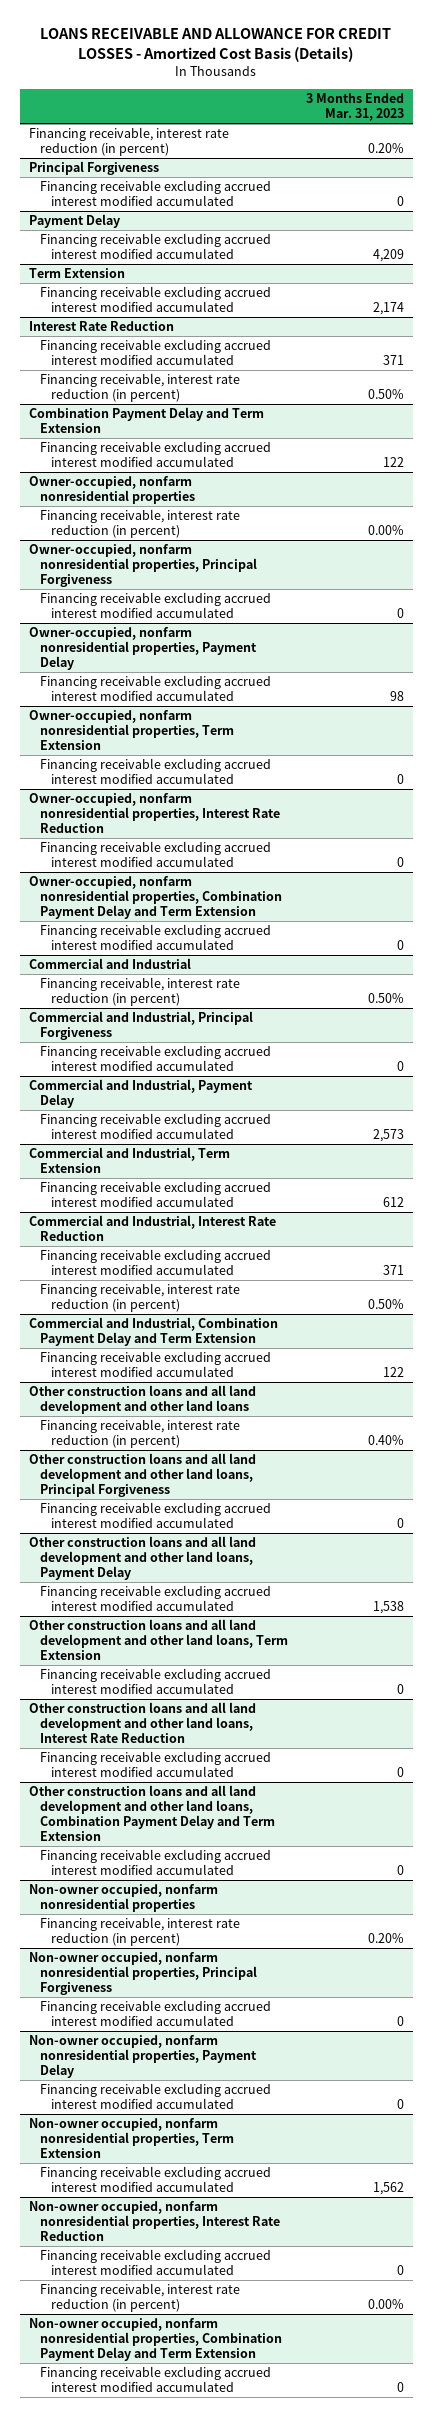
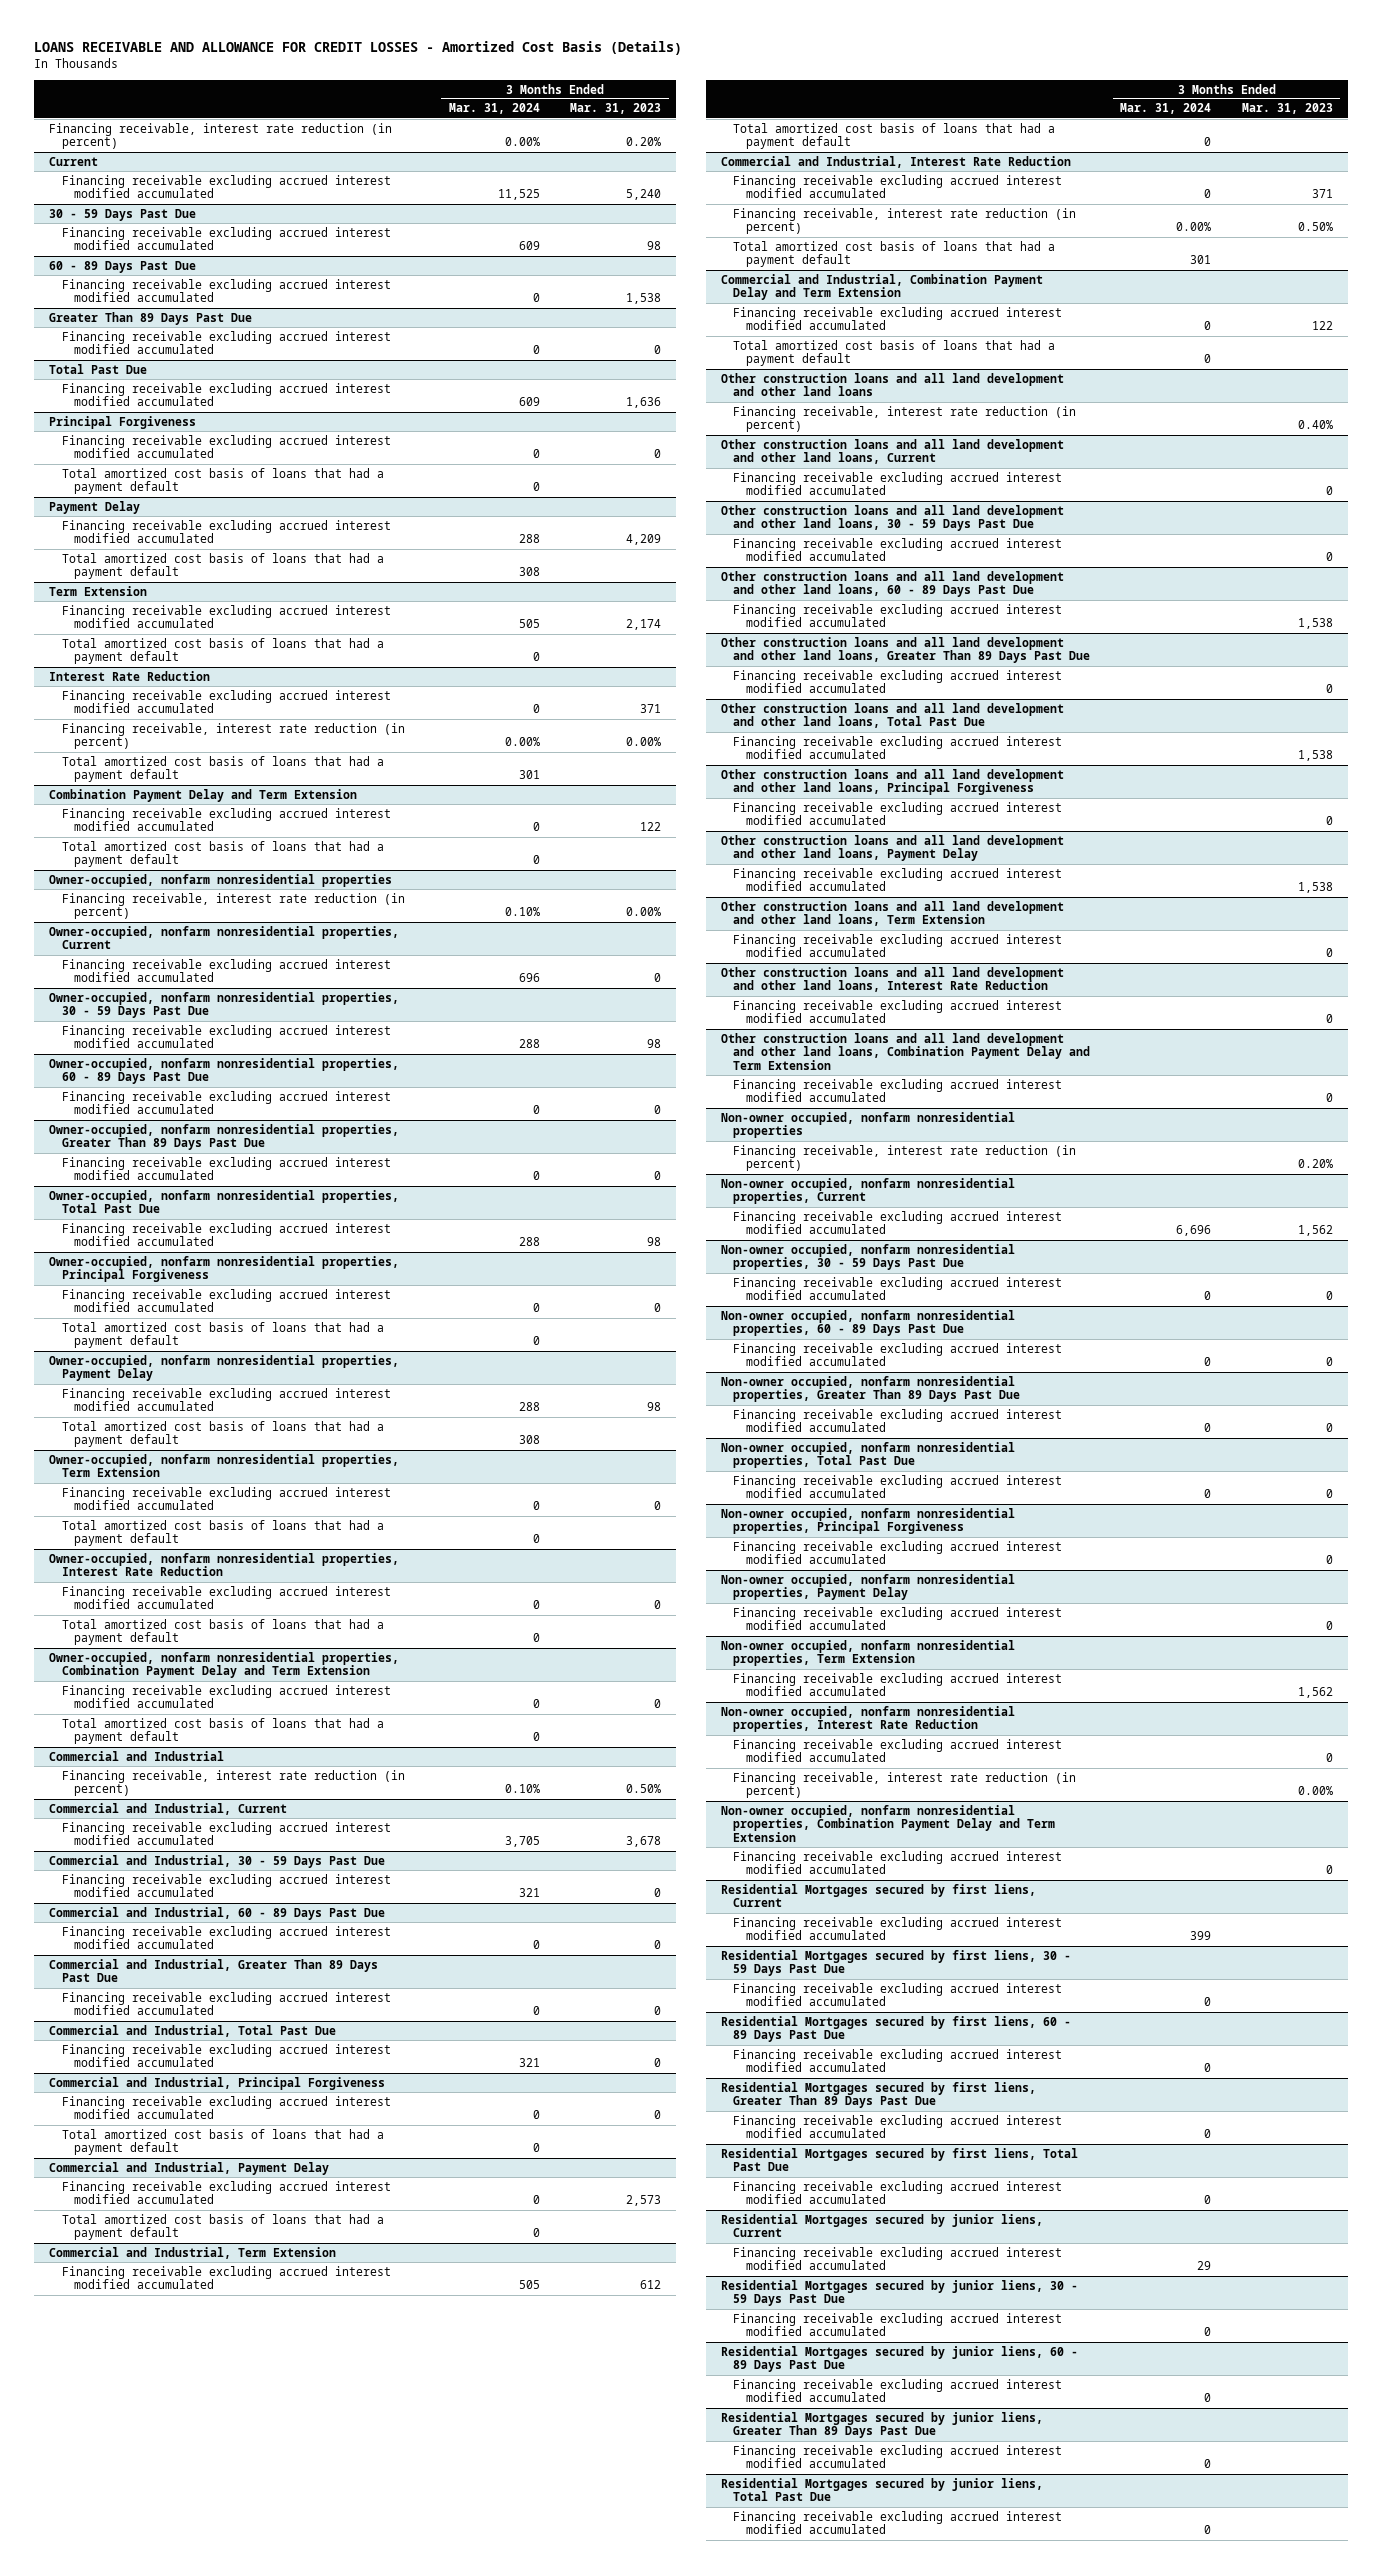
none -> [448,103,540,115] Mar. 31, 2024
none -> [49,156,99,166] Current
none -> [61,174,391,199] Financing receivable excluding accrued interest modified accumulated
none -> [49,208,197,221] 30 - 59 Days Past Due
none -> [61,226,391,251] Financing receivable excluding accrued interest modified accumulated
none -> [49,260,197,273] 60 - 89 Days Past Due
none -> [61,278,391,303] Financing receivable excluding accrued interest modified accumulated
none -> [49,311,253,325] Greater Than 89 Days Past Due
none -> [61,330,391,355] Financing receivable excluding accrued interest modified accumulated
none -> [49,363,148,374] Total Past Due
none -> [61,382,391,407] Financing receivable excluding accrued interest modified accumulated
none -> [61,467,384,495] Total amortized cost basis of loans that had a payment default
none -> [61,552,384,580] Total amortized cost basis of loans that had a payment default
none -> [61,637,384,665] Total amortized cost basis of loans that had a payment default
[367,389,404,400] 0.50% -> [626,737,662,747] 0.00%
none -> [61,755,384,783] Total amortized cost basis of loans that had a payment default
none -> [61,840,384,868] Total amortized cost basis of loans that had a payment default
none -> [49,925,400,950] Owner-occupied, nonfarm nonresidential properties, Current
none -> [61,958,391,983] Financing receivable excluding accrued interest modified accumulated
none -> [49,991,400,1019] Owner-occupied, nonfarm nonresidential properties, 30 - 59 Days Past Due
none -> [61,1024,391,1049] Financing receivable excluding accrued interest modified accumulated
none -> [49,1057,400,1085] Owner-occupied, nonfarm nonresidential properties, 60 - 89 Days Past Due
none -> [61,1090,391,1115] Financing receivable excluding accrued interest modified accumulated
none -> [49,1123,400,1151] Owner-occupied, nonfarm nonresidential properties, Greater Than 89 Days Past Due
none -> [61,1156,391,1181] Financing receivable excluding accrued interest modified accumulated
none -> [49,1189,400,1214] Owner-occupied, nonfarm nonresidential properties, Total Past Due
none -> [61,1222,391,1247] Financing receivable excluding accrued interest modified accumulated
none -> [61,1321,384,1349] Total amortized cost basis of loans that had a payment default
none -> [61,1420,384,1448] Total amortized cost basis of loans that had a payment default
none -> [61,1519,384,1547] Total amortized cost basis of loans that had a payment default
none -> [61,1618,384,1646] Total amortized cost basis of loans that had a payment default
none -> [61,1717,384,1745] Total amortized cost basis of loans that had a payment default
none -> [49,1802,288,1815] Commercial and Industrial, Current
none -> [61,1821,391,1846] Financing receivable excluding accrued interest modified accumulated
none -> [49,1854,386,1868] Commercial and Industrial, 30 - 59 Days Past Due
none -> [61,1873,391,1898] Financing receivable excluding accrued interest modified accumulated
none -> [49,1906,386,1920] Commercial and Industrial, 60 - 89 Days Past Due
none -> [61,1925,391,1950] Financing receivable excluding accrued interest modified accumulated
none -> [49,1958,379,1983] Commercial and Industrial, Greater Than 89 Days Past Due
none -> [61,1991,391,2016] Financing receivable excluding accrued interest modified accumulated
none -> [49,2024,337,2037] Commercial and Industrial, Total Past Due
none -> [61,2043,391,2068] Financing receivable excluding accrued interest modified accumulated
none -> [61,2128,384,2156] Total amortized cost basis of loans that had a payment default
none -> [61,2213,384,2241] Total amortized cost basis of loans that had a payment default
none -> [733,122,1056,150] Total amortized cost basis of loans that had a payment default
none -> [733,240,1056,268] Total amortized cost basis of loans that had a payment default
none -> [733,339,1056,367] Total amortized cost basis of loans that had a payment default
none -> [720,438,1064,465] Other construction loans and all land development and other land loans, Current
none -> [733,471,1063,496] Financing receivable excluding accrued interest modified accumulated
none -> [720,504,1064,532] Other construction loans and all land development and other land loans, 30 - 59 Days Past Due
none -> [733,537,1063,562] Financing receivable excluding accrued interest modified accumulated
none -> [720,570,1064,598] Other construction loans and all land development and other land loans, 60 - 89 Days Past Due
none -> [733,603,1063,628] Financing receivable excluding accrued interest modified accumulated
none -> [720,636,1091,664] Other construction loans and all land development and other land loans, Greater Than 89 Days Past Due
none -> [733,669,1063,694] Financing receivable excluding accrued interest modified accumulated
none -> [720,702,1064,729] Other construction loans and all land development and other land loans, Total Past Due
none -> [733,735,1063,760] Financing receivable excluding accrued interest modified accumulated
none -> [720,1177,1015,1205] Non-owner occupied, nonfarm nonresidential properties, Current
none -> [733,1210,1063,1235] Financing receivable excluding accrued interest modified accumulated
none -> [720,1243,1015,1271] Non-owner occupied, nonfarm nonresidential properties, 30 - 59 Days Past Due
none -> [733,1276,1063,1301] Financing receivable excluding accrued interest modified accumulated
none -> [720,1309,1015,1337] Non-owner occupied, nonfarm nonresidential properties, 60 - 89 Days Past Due
none -> [733,1342,1063,1367] Financing receivable excluding accrued interest modified accumulated
none -> [720,1375,1021,1403] Non-owner occupied, nonfarm nonresidential properties, Greater Than 89 Days Past Due
none -> [733,1408,1063,1433] Financing receivable excluding accrued interest modified accumulated
none -> [720,1441,1015,1469] Non-owner occupied, nonfarm nonresidential properties, Total Past Due
none -> [733,1474,1063,1499] Financing receivable excluding accrued interest modified accumulated
none -> [720,1883,1036,1908] Residential Mortgages secured by first liens, Current
none -> [733,1916,1063,1941] Financing receivable excluding accrued interest modified accumulated
none -> [720,1949,1071,1977] Residential Mortgages secured by first liens, 30 - 59 Days Past Due
none -> [733,1982,1063,2007] Financing receivable excluding accrued interest modified accumulated
none -> [720,2015,1071,2043] Residential Mortgages secured by first liens, 60 - 89 Days Past Due
none -> [733,2048,1063,2073] Financing receivable excluding accrued interest modified accumulated
none -> [720,2081,1036,2109] Residential Mortgages secured by first liens, Greater Than 89 Days Past Due
none -> [733,2114,1063,2139] Financing receivable excluding accrued interest modified accumulated
none -> [720,2147,1078,2172] Residential Mortgages secured by first liens, Total Past Due
none -> [733,2180,1063,2205] Financing receivable excluding accrued interest modified accumulated
none -> [720,2213,1043,2238] Residential Mortgages secured by junior liens, Current
none -> [733,2246,1063,2271] Financing receivable excluding accrued interest modified accumulated
none -> [720,2279,1078,2307] Residential Mortgages secured by junior liens, 30 - 59 Days Past Due
none -> [733,2312,1063,2337] Financing receivable excluding accrued interest modified accumulated
none -> [720,2345,1078,2373] Residential Mortgages secured by junior liens, 60 - 89 Days Past Due
none -> [733,2378,1063,2403] Financing receivable excluding accrued interest modified accumulated
none -> [720,2411,1043,2439] Residential Mortgages secured by junior liens, Greater Than 89 Days Past Due
none -> [733,2444,1063,2469] Financing receivable excluding accrued interest modified accumulated
none -> [720,2477,1043,2502] Residential Mortgages secured by junior liens, Total Past Due
none -> [733,2510,1063,2535] Financing receivable excluding accrued interest modified accumulated

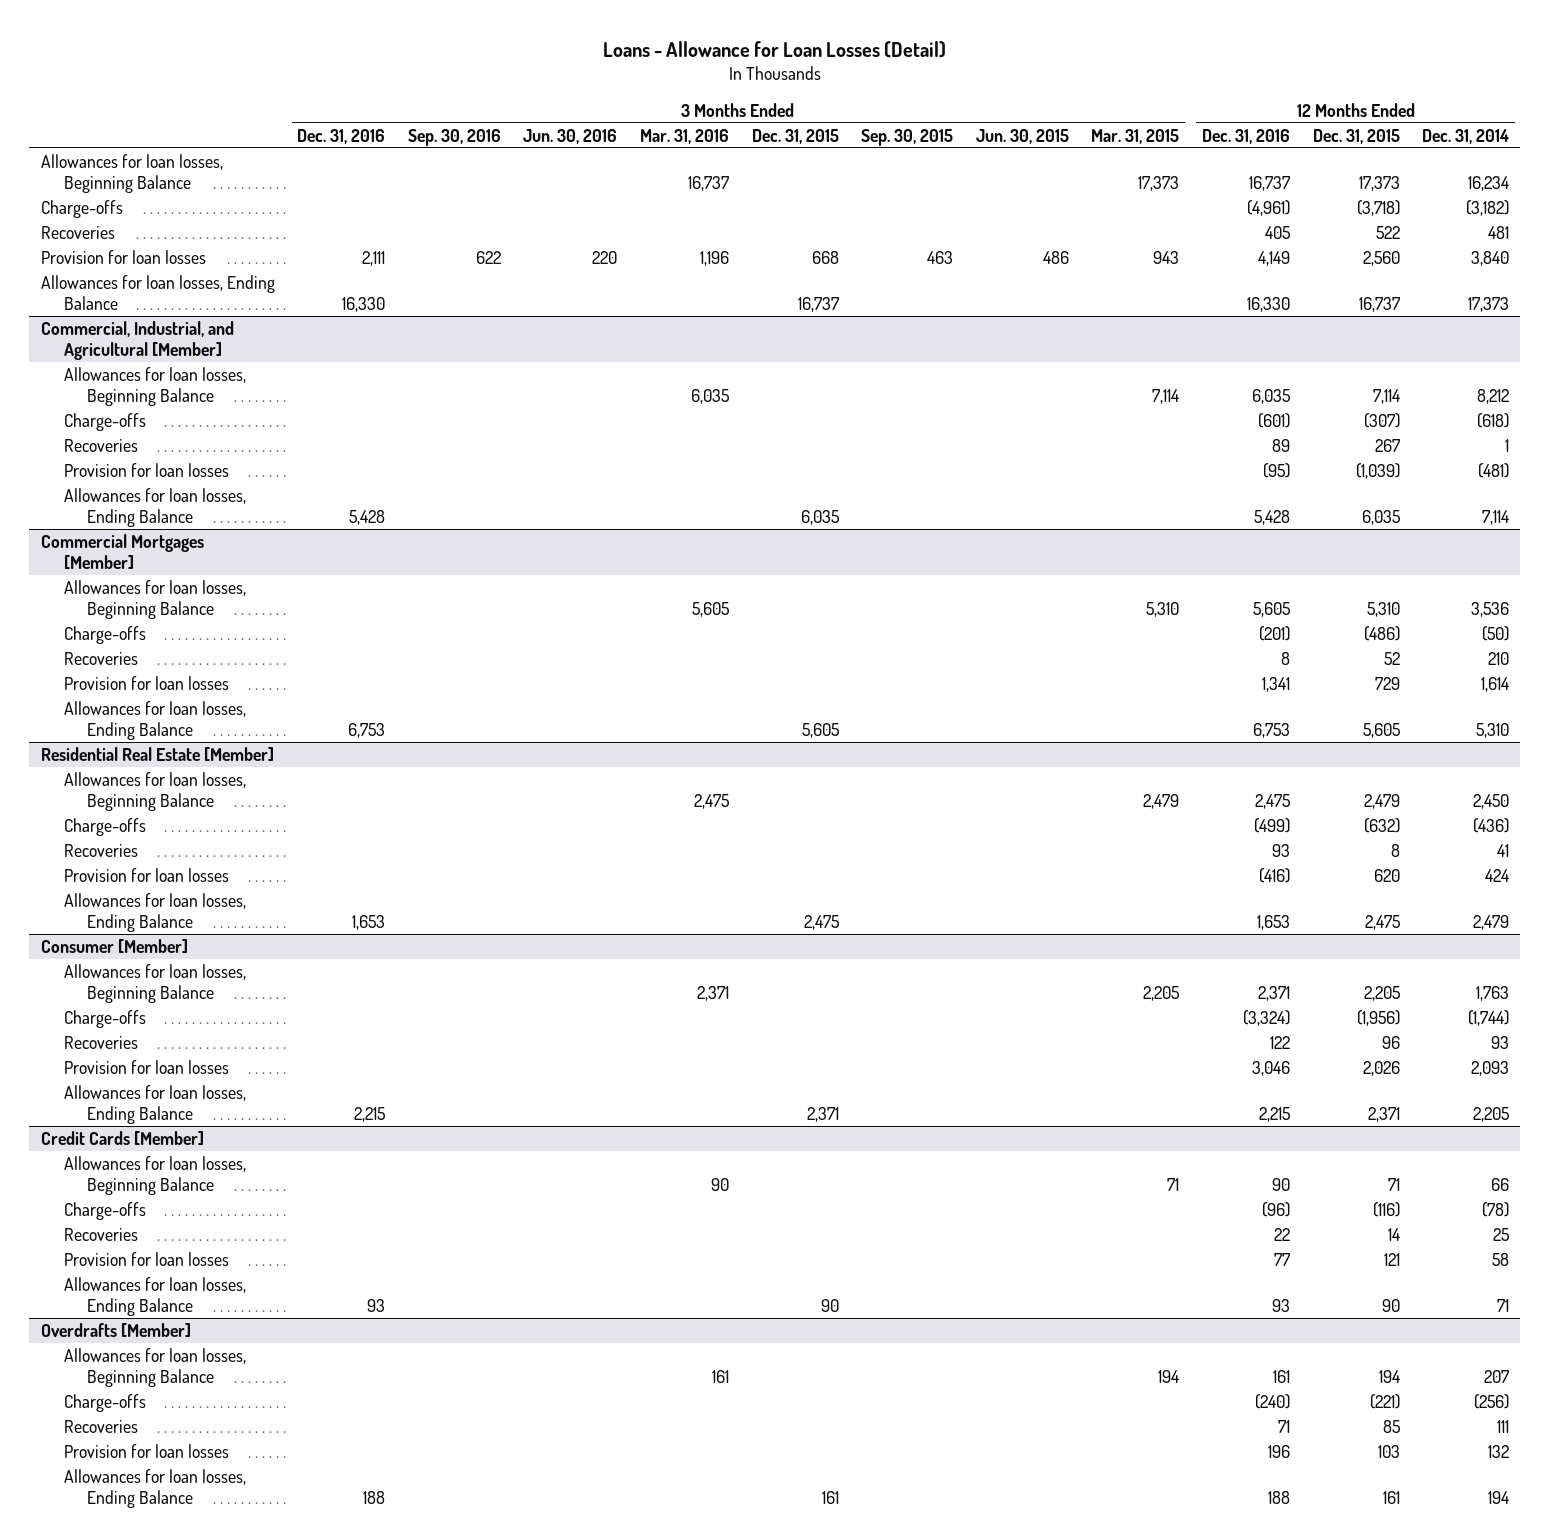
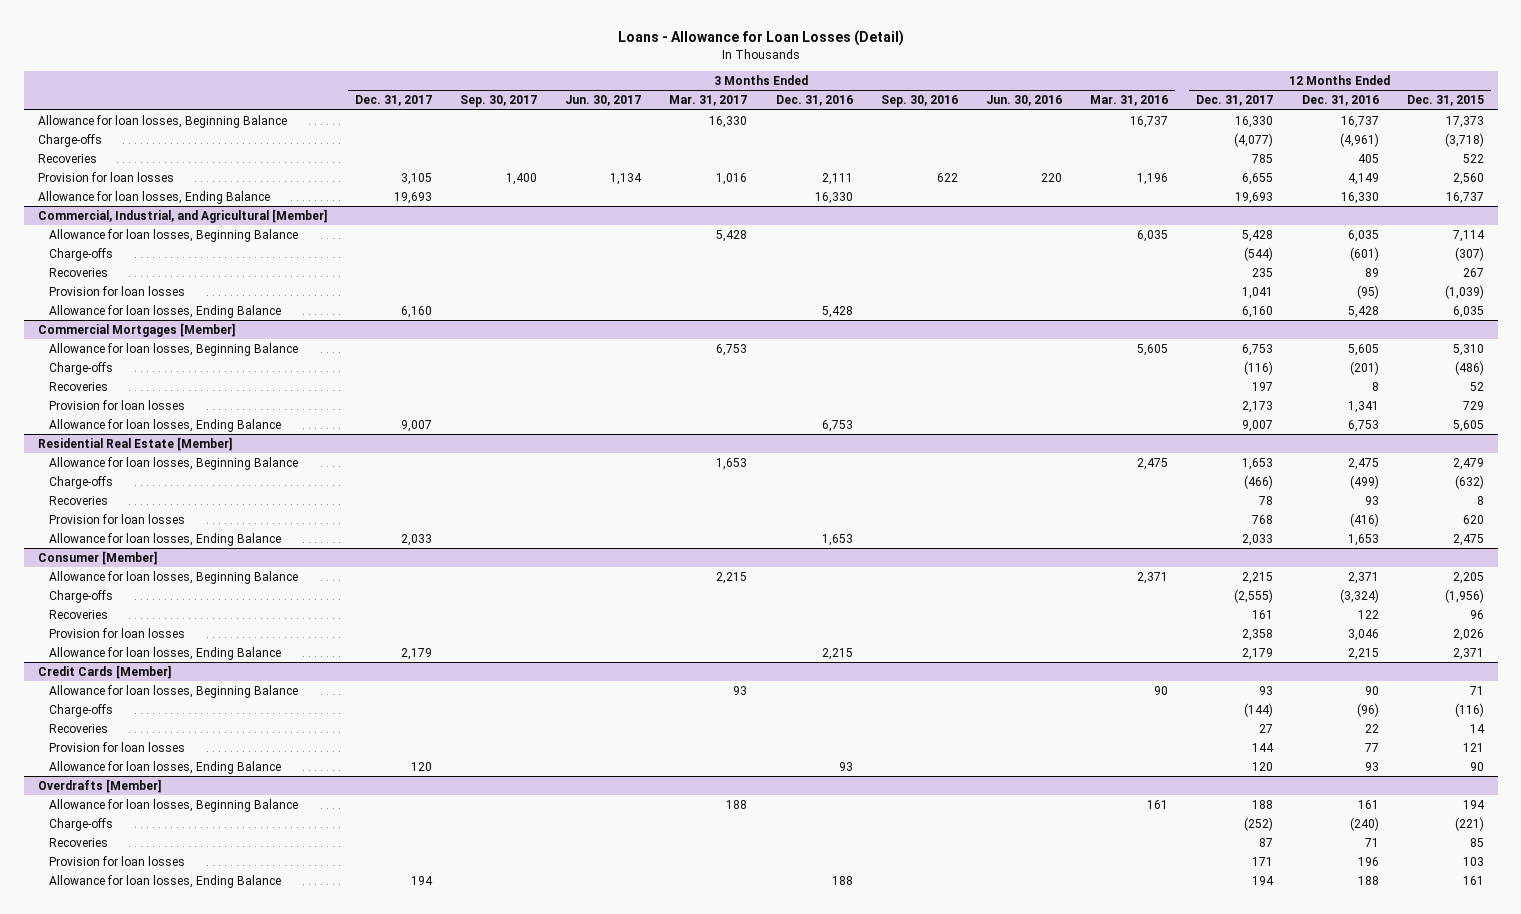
[751,128,839,144] Dec. 31, 2015 -> none
[861,128,954,146] Sep. 30, 2015 -> none
[975,128,1069,144] Jun. 30, 2015 -> none
[1091,128,1180,144] Mar. 31, 2015 -> none
[1422,128,1510,144] Dec. 31, 2014 -> none
none -> [354,95,432,107] Dec. 31, 2017
none -> [459,95,537,108] Sep. 30, 2017
none -> [565,95,642,107] Jun. 30, 2017
none -> [669,95,748,107] Mar. 31, 2017
none -> [1196,95,1274,107] Dec. 31, 2017
[40,153,223,193] Allowances for loan losses, Beginning Balance -> [37,114,287,128] Allowance for loan losses, Beginning Balance
[40,274,275,310] Allowances for loan losses, Ending Balance -> [37,190,270,204] Allowance for loan losses, Ending Balance
[64,366,247,406] Allowances for loan losses, Beginning Balance -> [48,228,298,242] Allowance for loan losses, Beginning Balance
[64,487,247,527] Allowances for loan losses, Ending Balance -> [48,304,281,318] Allowance for loan losses, Ending Balance
[64,579,247,619] Allowances for loan losses, Beginning Balance -> [48,342,298,356] Allowance for loan losses, Beginning Balance
[64,700,247,740] Allowances for loan losses, Ending Balance -> [48,418,281,432] Allowance for loan losses, Ending Balance
[64,771,247,811] Allowances for loan losses, Beginning Balance -> [48,456,298,470] Allowance for loan losses, Beginning Balance
[64,892,247,932] Allowances for loan losses, Ending Balance -> [48,532,281,546] Allowance for loan losses, Ending Balance
[64,963,247,1003] Allowances for loan losses, Beginning Balance -> [48,570,298,584] Allowance for loan losses, Beginning Balance
[64,1084,247,1124] Allowances for loan losses, Ending Balance -> [48,646,281,660] Allowance for loan losses, Ending Balance
[64,1155,247,1195] Allowances for loan losses, Beginning Balance -> [48,684,298,698] Allowance for loan losses, Beginning Balance
[64,1276,247,1316] Allowances for loan losses, Ending Balance -> [48,760,281,774] Allowance for loan losses, Ending Balance
[64,1347,247,1387] Allowances for loan losses, Beginning Balance -> [48,798,298,812] Allowance for loan losses, Beginning Balance
[64,1468,247,1508] Allowances for loan losses, Ending Balance -> [48,874,281,888] Allowance for loan losses, Ending Balance

